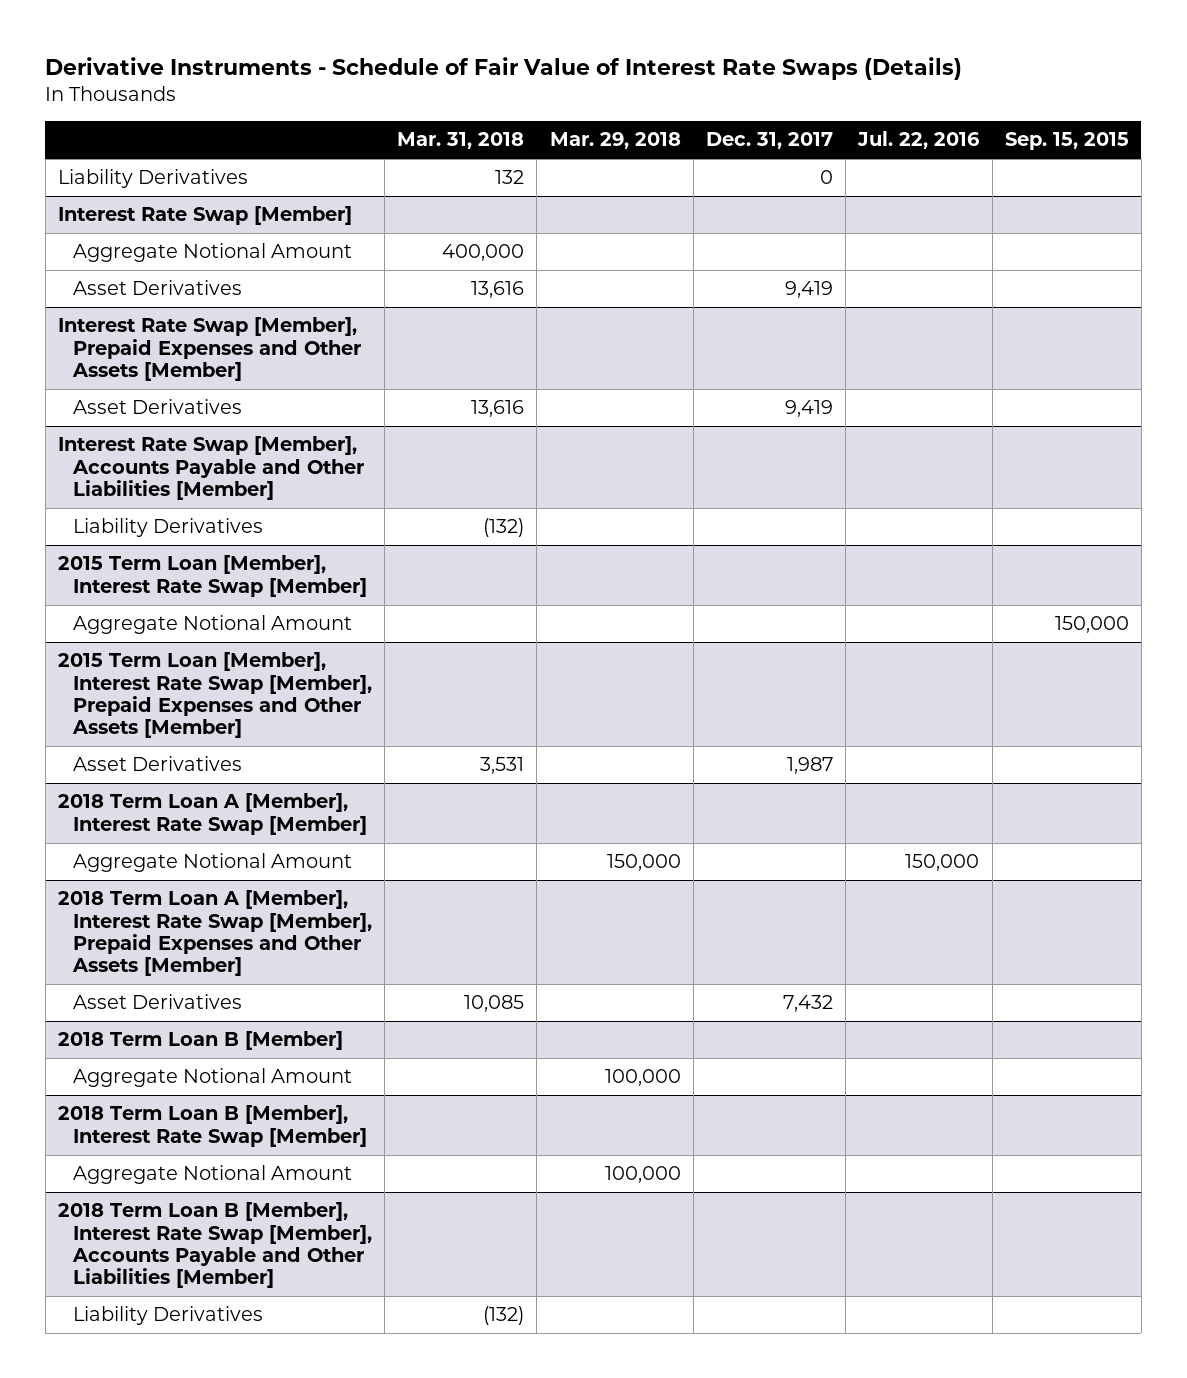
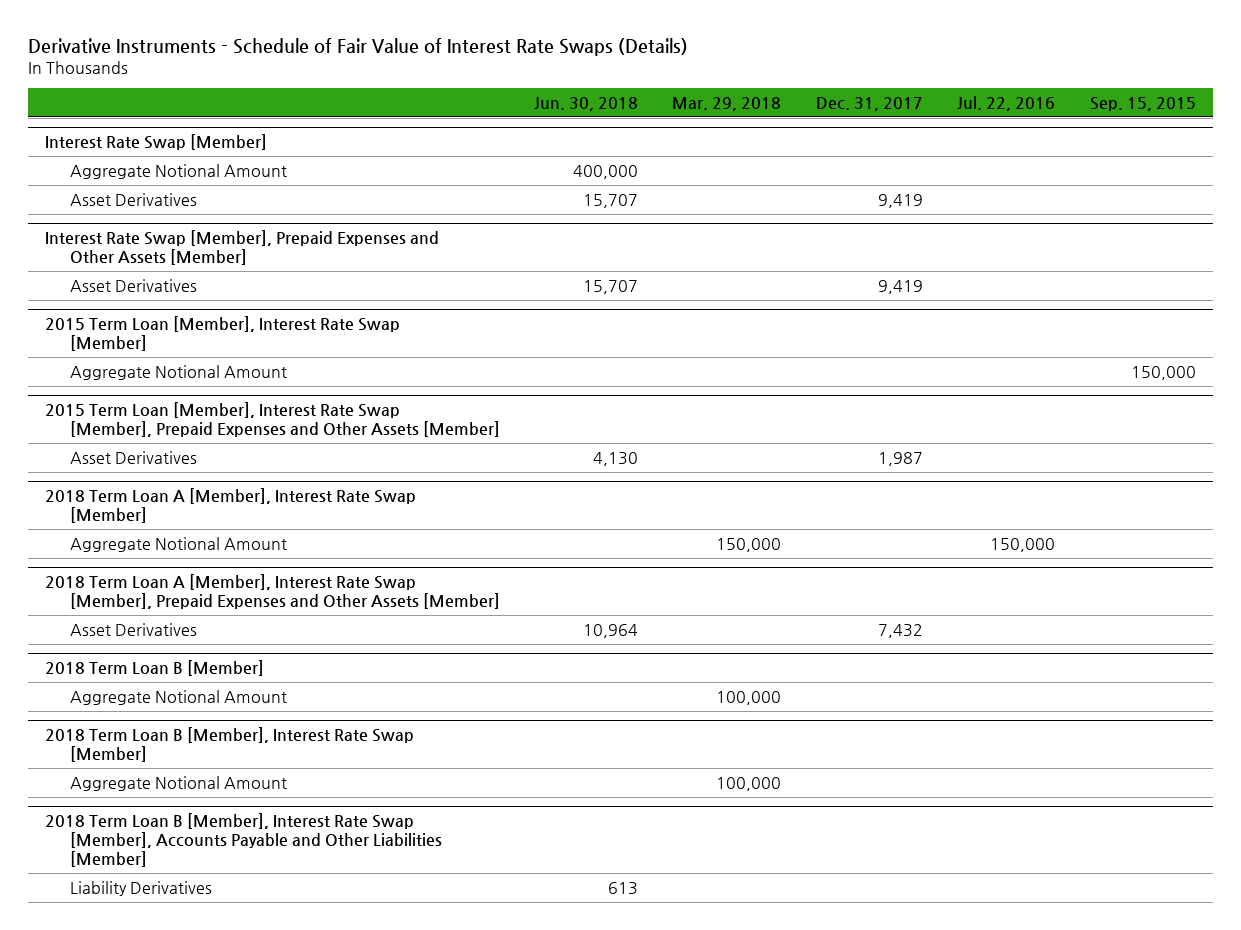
[397,132,525,150] Mar. 31, 2018 -> none
none -> [534,96,639,111] Jun. 30, 2018
[57,169,248,189] Liability Derivatives -> none
[57,436,364,500] Interest Rate Swap [Member], Accounts Payable and Other Liabilities [Member] -> none
[72,518,263,538] Liability Derivatives -> none

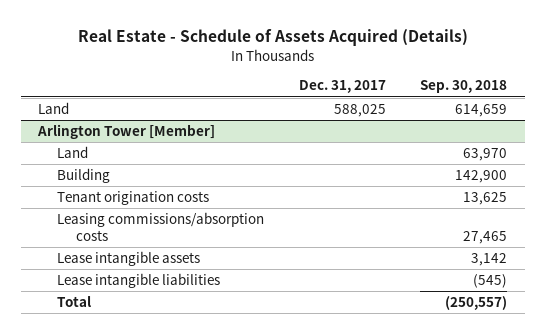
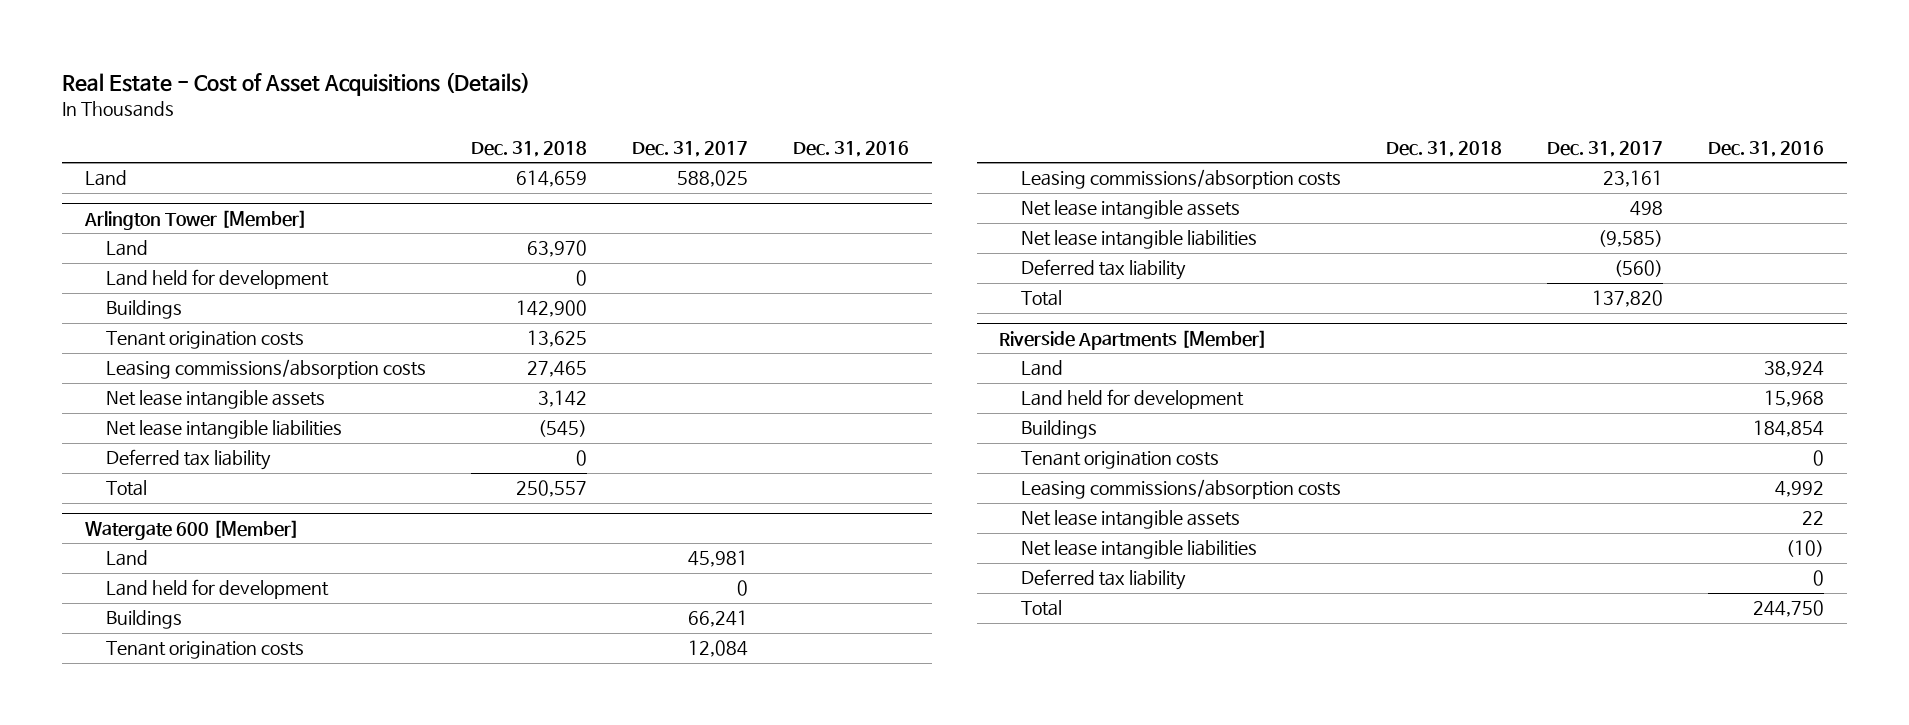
[77,29,468,47] Real Estate - Schedule of Assets Acquired (Details) -> [62,72,531,97] Real Estate - Cost of Asset Acquisitions (Details)
[420,80,508,94] Sep. 30, 2018 -> none
none -> [471,140,588,157] Dec. 31, 2018
none -> [793,140,910,157] Dec. 31, 2016
none -> [106,269,330,290] Land held for development
[57,168,111,184] Building -> [106,300,183,320] Buildings
[57,251,201,267] Lease intangible assets -> [106,390,326,410] Net lease intangible assets
[57,273,221,289] Lease intangible liabilities -> [106,420,343,440] Net lease intangible liabilities
none -> [106,449,272,471] Deferred tax liability
none -> [84,519,299,540] Watergate 600 [Member]
none -> [106,550,149,567] Land
none -> [106,579,330,600] Land held for development
none -> [106,610,183,630] Buildings
none -> [106,641,305,660] Tenant origination costs
none -> [1021,169,1342,190] Leasing commissions/absorption costs
none -> [1021,200,1241,220] Net lease intangible assets
none -> [1021,230,1258,250] Net lease intangible liabilities
none -> [1021,259,1187,281] Deferred tax liability
none -> [1021,290,1063,307] Total
none -> [999,329,1268,350] Riverside Apartments [Member]
none -> [1021,360,1064,377] Land
none -> [1021,389,1245,410] Land held for development
none -> [1021,420,1098,440] Buildings
none -> [1021,451,1220,470] Tenant origination costs
none -> [1021,479,1342,500] Leasing commissions/absorption costs
none -> [1021,510,1241,530] Net lease intangible assets
none -> [1021,540,1258,560] Net lease intangible liabilities
none -> [1021,569,1187,591] Deferred tax liability
none -> [1021,600,1063,617] Total

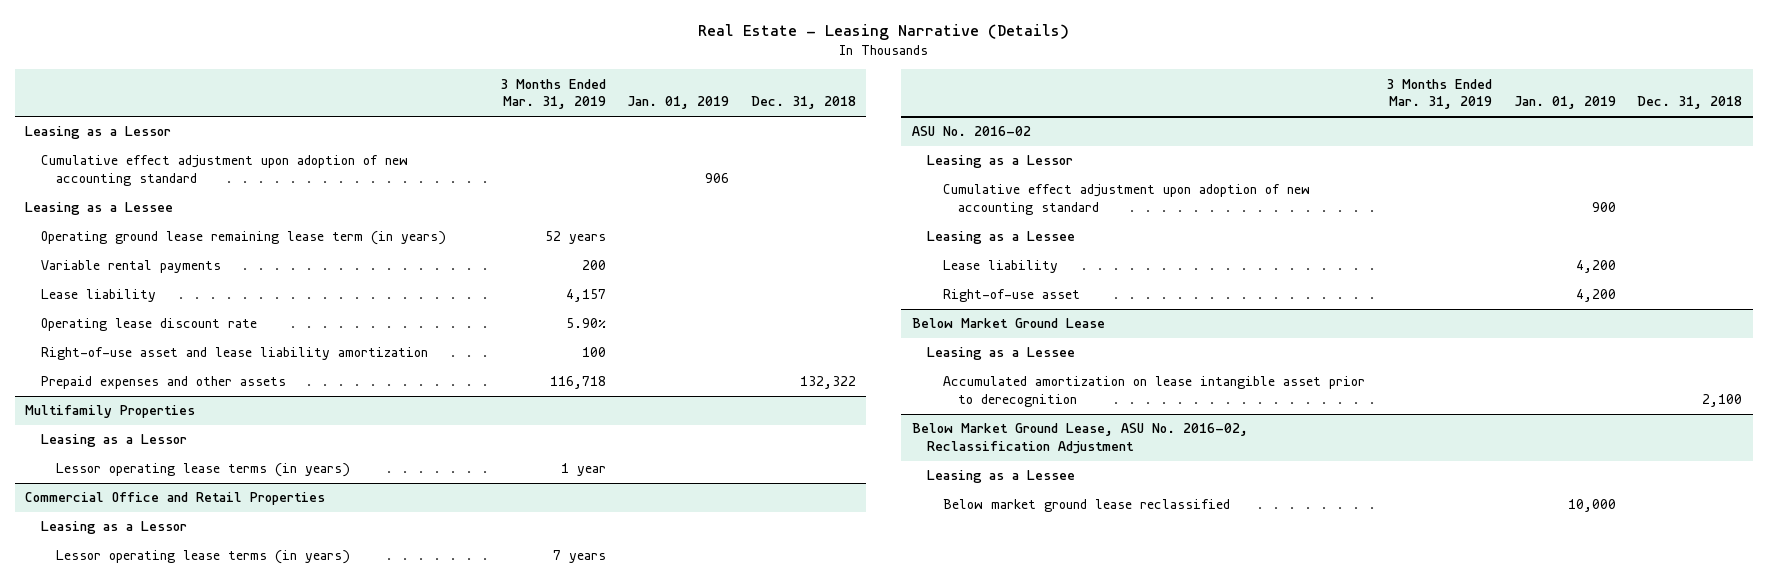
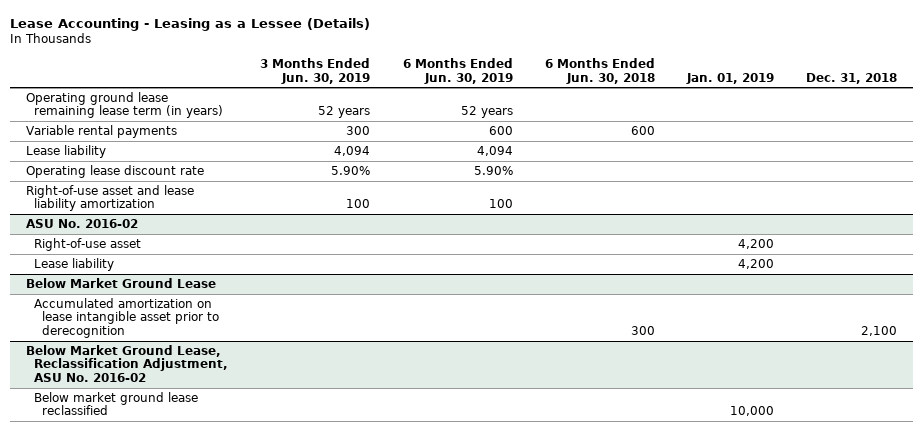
[697,24,1069,41] Real Estate - Leasing Narrative (Details) -> [10,17,371,31] Lease Accounting - Leasing as a Lessee (Details)
[499,78,606,110] 3 Months Ended Mar. 31, 2019 -> none
none -> [260,58,371,84] 3 Months Ended Jun. 30, 2019
none -> [402,58,513,84] 6 Months Ended Jun. 30, 2019
none -> [544,58,655,84] 6 Months Ended Jun. 30, 2018
[25,126,172,140] Leasing as a Lessor -> none
[40,155,408,187] Cumulative effect adjustment upon adoption of new accounting standard -> none
[25,202,174,216] Leasing as a Lessee -> none
[40,376,286,390] Prepaid expenses and other assets -> none
[25,405,196,419] Multifamily Properties -> none
[40,434,187,448] Leasing as a Lessor -> none
[56,463,351,478] Lessor operating lease terms (in years) -> none
[25,492,326,506] Commercial Office and Retail Properties -> none
[40,521,187,535] Leasing as a Lessor -> none
[56,550,351,565] Lessor operating lease terms (in years) -> none
[927,155,1074,169] Leasing as a Lessor -> none
[942,184,1310,216] Cumulative effect adjustment upon adoption of new accounting standard -> none
[927,231,1076,245] Leasing as a Lessee -> none
[942,260,1058,274] Lease liability -> [34,258,115,272] Lease liability
[927,347,1076,361] Leasing as a Lessee -> none
[927,470,1076,484] Leasing as a Lessee -> none
[912,423,1249,455] Below Market Ground Lease, ASU No. 2016-02, Reclassification Adjustment -> [26,345,229,382] Below Market Ground Lease, Reclassification Adjustment, ASU No. 2016-02

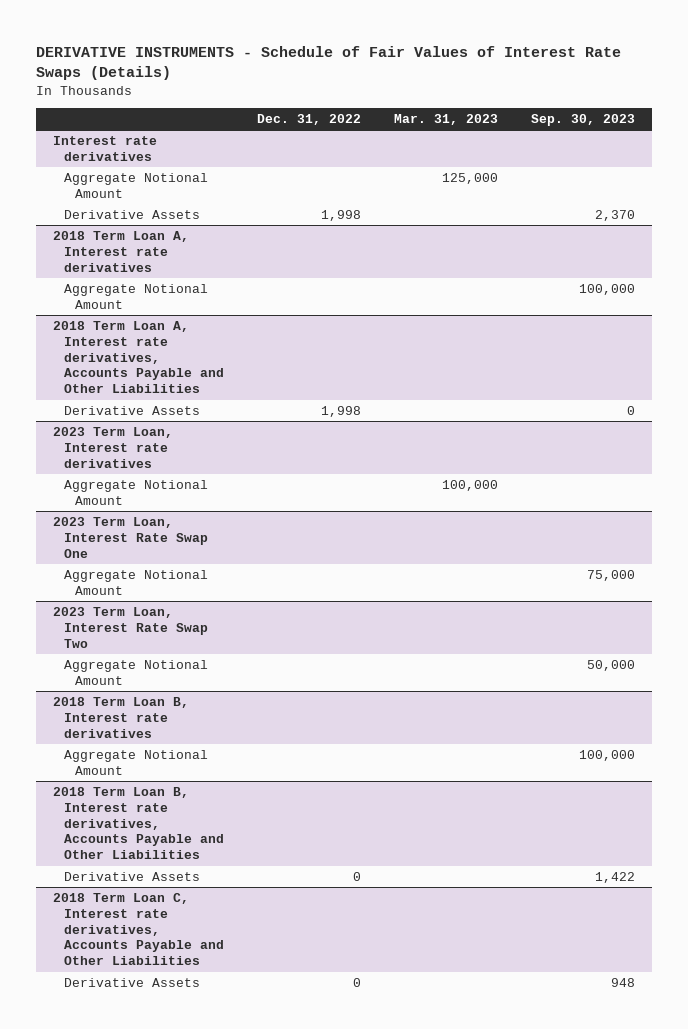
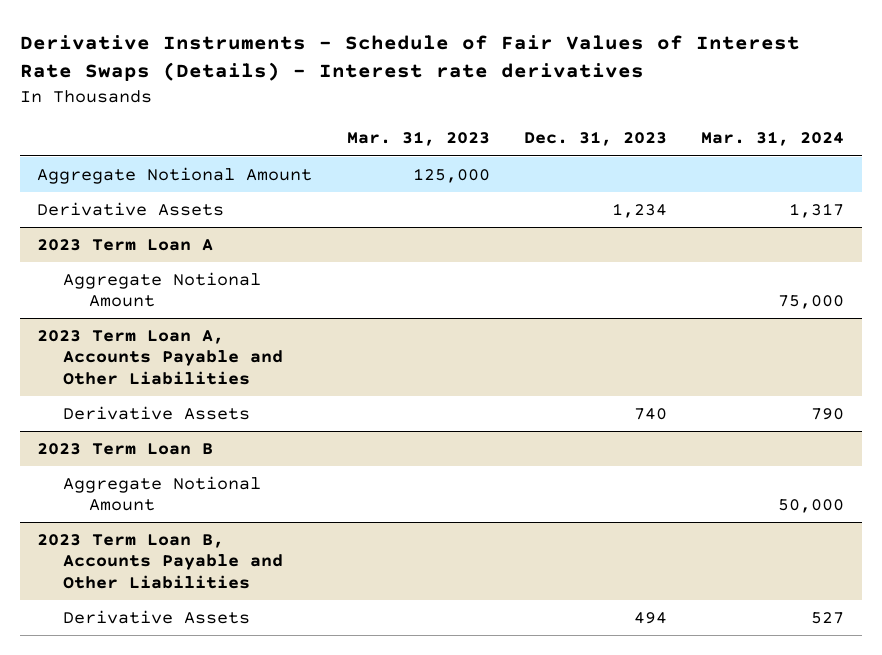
[36,45,622,81] DERIVATIVE INSTRUMENTS - Schedule of Fair Values of Interest Rate Swaps (Details) -> [19,34,800,82] Derivative Instruments - Schedule of Fair Values of Interest Rate Swaps (Details) - Interest rate derivatives
[257,114,362,126] Dec. 31, 2022 -> none
[531,114,636,127] Sep. 30, 2023 -> none
none -> [523,131,667,147] Dec. 31, 2023
none -> [701,131,845,147] Mar. 31, 2024
[52,135,157,161] Interest rate derivatives -> none
[52,230,189,272] 2018 Term Loan A, Interest rate derivatives -> none
[63,283,208,309] Aggregate Notional Amount -> none
none -> [37,238,214,251] 2023 Term Loan A
none -> [63,271,262,308] Aggregate Notional Amount
[52,320,224,394] 2018 Term Loan A, Interest rate derivatives, Accounts Payable and Other Liabilities -> [37,329,284,385] 2023 Term Loan A, Accounts Payable and Other Liabilities
[52,426,173,468] 2023 Term Loan, Interest rate derivatives -> none
[63,479,208,505] Aggregate Notional Amount -> none
[52,516,208,558] 2023 Term Loan, Interest Rate Swap One -> none
[63,569,208,595] Aggregate Notional Amount -> none
[52,606,208,648] 2023 Term Loan, Interest Rate Swap Two -> none
[63,659,208,685] Aggregate Notional Amount -> none
[52,696,189,738] 2018 Term Loan B, Interest rate derivatives -> none
[63,749,208,775] Aggregate Notional Amount -> none
none -> [37,442,214,455] 2023 Term Loan B
none -> [63,475,262,512] Aggregate Notional Amount
[52,786,224,860] 2018 Term Loan B, Interest rate derivatives, Accounts Payable and Other Liabilities -> [37,533,284,589] 2023 Term Loan B, Accounts Payable and Other Liabilities
[52,892,224,966] 2018 Term Loan C, Interest rate derivatives, Accounts Payable and Other Liabilities -> none
[63,977,200,987] Derivative Assets -> none

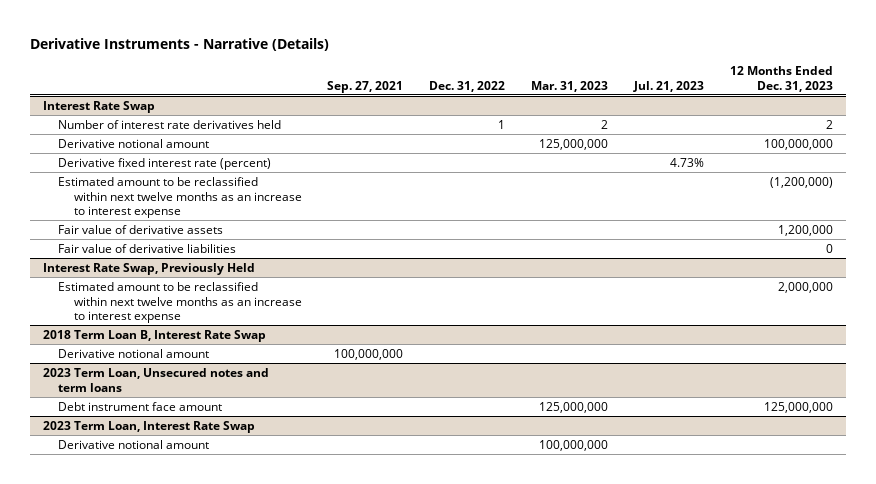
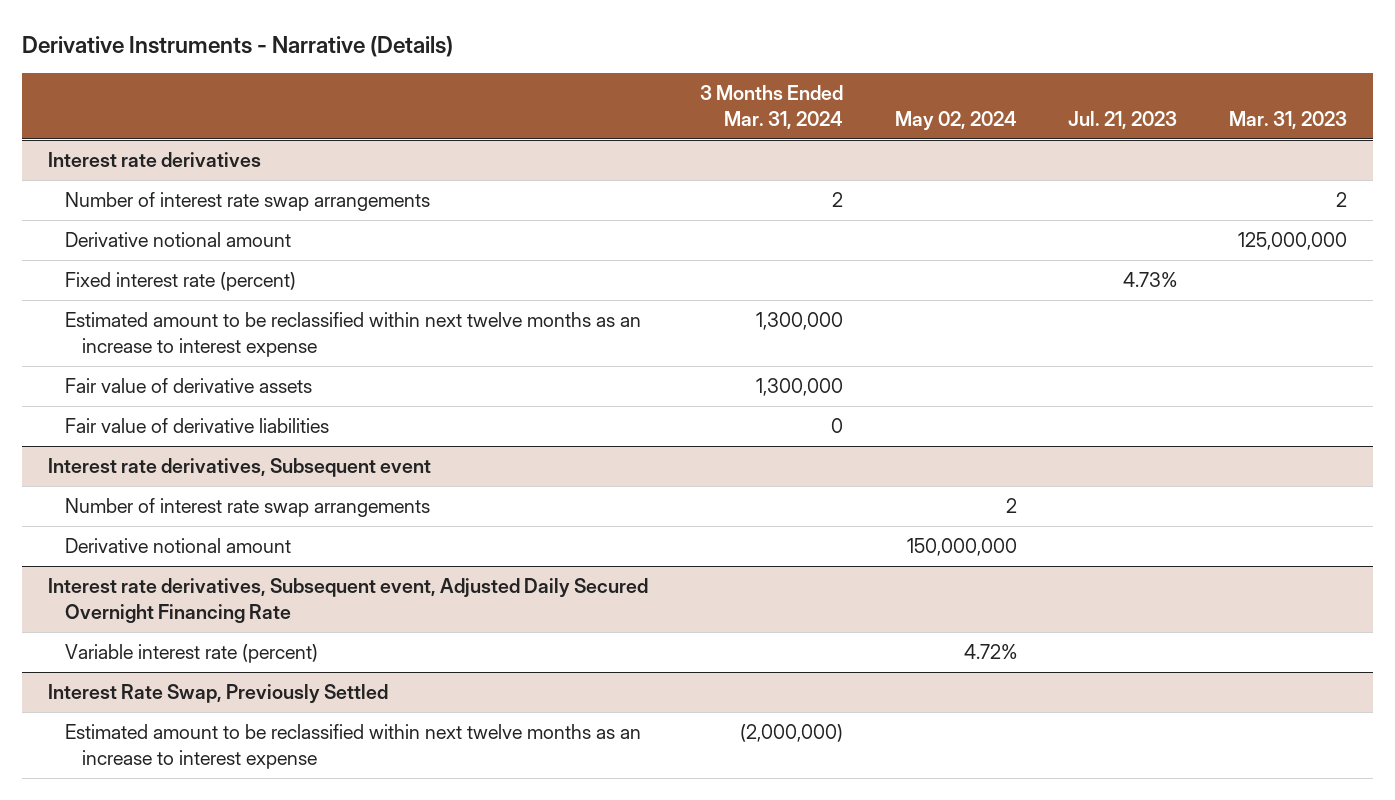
[327,80,404,93] Sep. 27, 2021 -> none
[429,80,506,92] Dec. 31, 2022 -> none
[729,66,833,92] 12 Months Ended Dec. 31, 2023 -> none
none -> [699,85,843,129] 3 Months Ended Mar. 31, 2024
none -> [894,110,1017,130] May 02, 2024
[43,100,156,113] Interest Rate Swap -> [48,152,262,168] Interest rate derivatives
[58,119,282,129] Number of interest rate derivatives held -> [65,192,431,212] Number of interest rate swap arrangements
[58,157,272,170] Derivative fixed interest rate (percent) -> [65,272,297,292] Fixed interest rate (percent)
[43,262,256,275] Interest Rate Swap, Previously Held -> none
[58,281,302,324] Estimated amount to be reclassified within next twelve months as an increase to interest expense -> none
[43,329,267,342] 2018 Term Loan B, Interest Rate Swap -> none
[58,348,210,358] Derivative notional amount -> none
[43,367,270,392] 2023 Term Loan, Unsecured notes and term loans -> none
[58,401,223,411] Debt instrument face amount -> none
[43,420,256,433] 2023 Term Loan, Interest Rate Swap -> none
[58,439,210,449] Derivative notional amount -> none
none -> [48,458,432,478] Interest rate derivatives, Subsequent event
none -> [65,498,431,518] Number of interest rate swap arrangements
none -> [65,538,292,554] Derivative notional amount
none -> [48,578,649,623] Interest rate derivatives, Subsequent event, Adjusted Daily Secured Overnight Financing Rate
none -> [65,644,319,664] Variable interest rate (percent)
none -> [48,684,389,704] Interest Rate Swap, Previously Settled
none -> [65,724,642,769] Estimated amount to be reclassified within next twelve months as an increase to interest expense

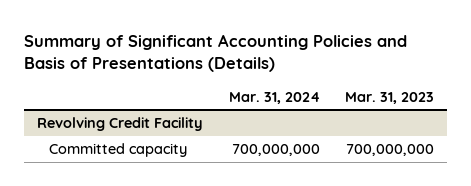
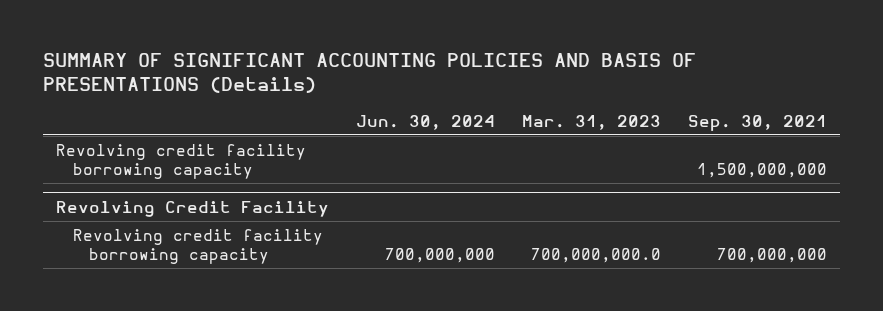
[24,33,408,73] Summary of Significant Accounting Policies and Basis of Presentations (Details) -> [42,52,696,94] SUMMARY OF SIGNIFICANT ACCOUNTING POLICIES AND BASIS OF PRESENTATIONS (Details)
[228,91,320,104] Mar. 31, 2024 -> none
none -> [356,114,496,130] Jun. 30, 2024
none -> [687,114,827,131] Sep. 30, 2021
none -> [56,143,307,180] Revolving credit facility borrowing capacity
[49,142,188,157] Committed capacity -> none
none -> [72,228,323,265] Revolving credit facility borrowing capacity

